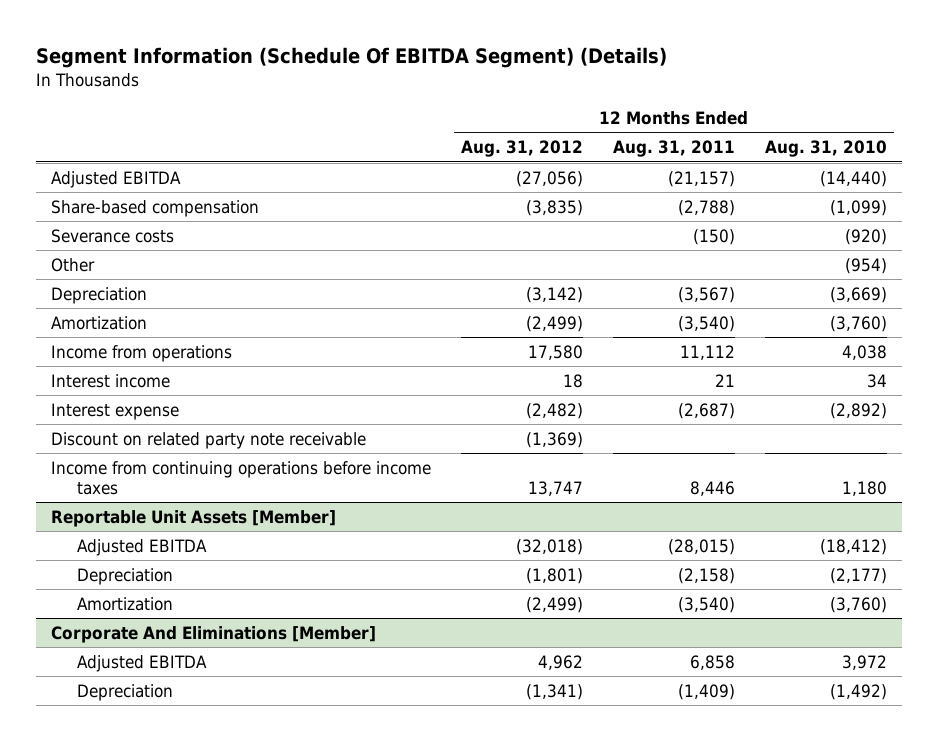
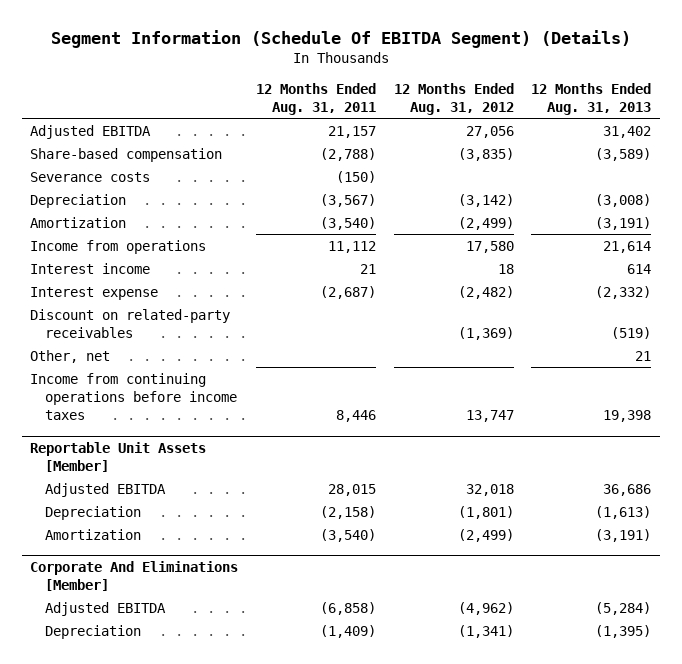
[764,140,887,158] Aug. 31, 2010 -> none
none -> [531,82,652,115] 12 Months Ended Aug. 31, 2013
[516,170,584,187] (27,056) -> [465,125,514,138] 27,056
[668,170,736,187] (21,157) -> [328,125,377,138] 21,157
[51,257,96,272] Other -> none
[51,431,367,449] Discount on related party note receivable -> [30,308,231,339] Discount on related-party receivables
none -> [30,349,111,363] Other, net
[516,538,584,555] (32,018) -> [465,483,514,496] 32,018
[668,538,736,555] (28,015) -> [328,483,377,496] 28,015
[538,654,584,670] 4,962 -> [457,601,514,615] (4,962)
[690,654,736,670] 6,858 -> [320,601,377,615] (6,858)

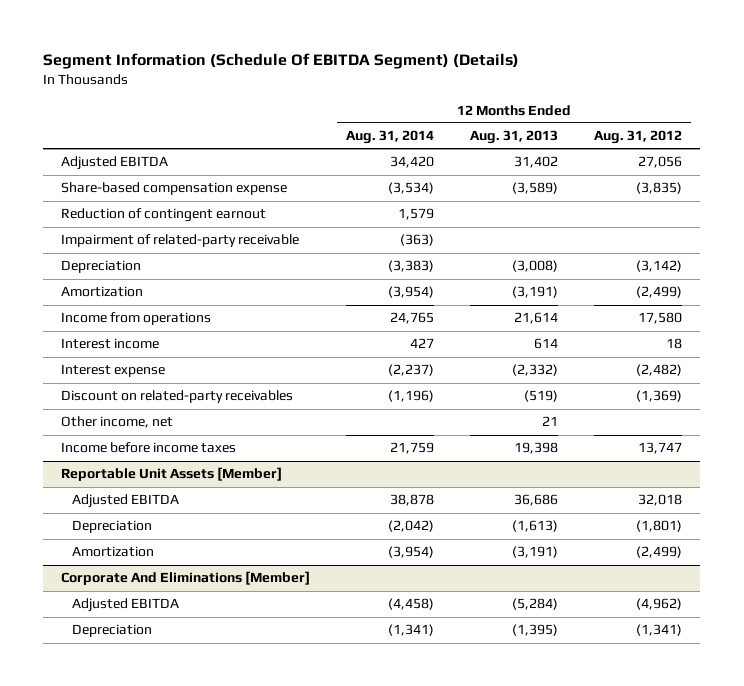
[256,82,377,115] 12 Months Ended Aug. 31, 2011 -> none
none -> [346,130,435,145] Aug. 31, 2014
[30,171,151,182] Severance costs -> none
[30,147,223,162] Share-based compensation -> [61,182,288,196] Share-based compensation expense
none -> [61,208,267,223] Reduction of contingent earnout
none -> [61,234,300,248] Impairment of related-party receivable
[30,349,111,363] Other, net -> [61,416,174,429] Other income, net
[30,372,238,421] Income from continuing operations before income taxes -> [61,442,237,454] Income before income taxes

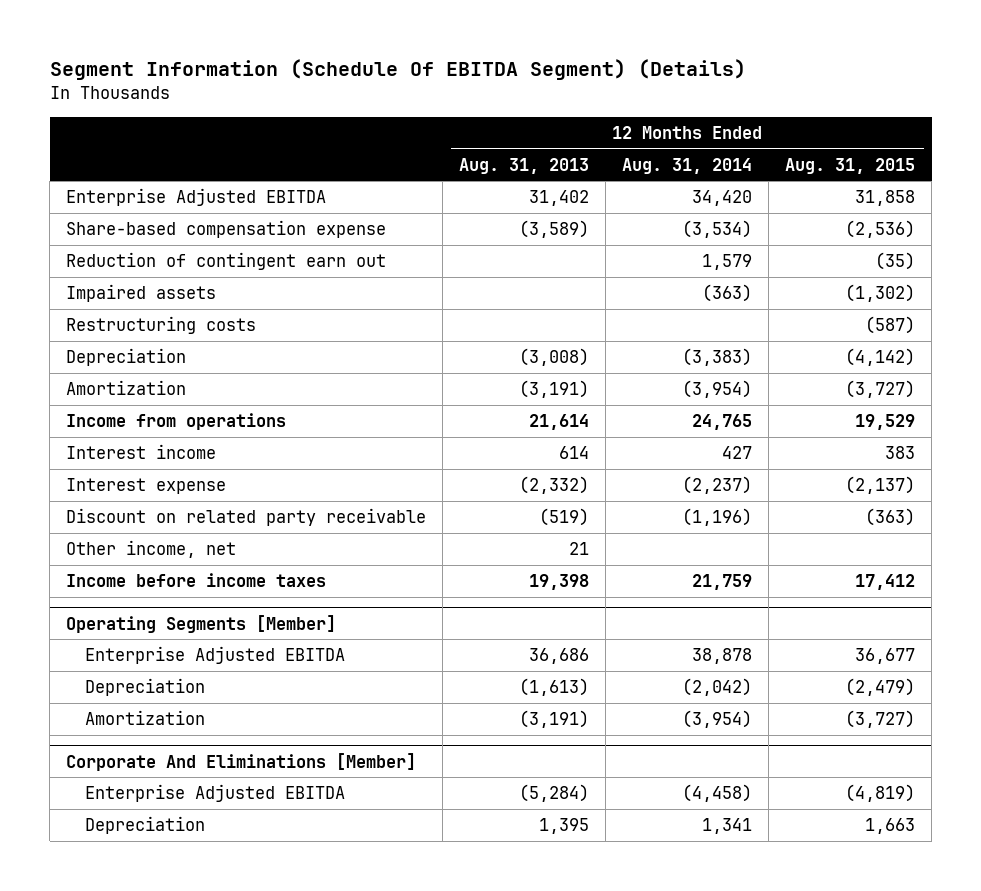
[594,130,683,145] Aug. 31, 2012 -> none
none -> [785,157,916,174] Aug. 31, 2015
[61,156,169,171] Adjusted EBITDA -> [66,188,327,207] Enterprise Adjusted EBITDA
[61,208,267,223] Reduction of contingent earnout -> [66,252,387,271] Reduction of contingent earn out
[61,234,300,248] Impairment of related-party receivable -> [66,284,217,303] Impaired assets
none -> [66,316,257,335] Restructuring costs
[61,390,294,404] Discount on related-party receivables -> [66,508,427,527] Discount on related party receivable
[61,467,283,482] Reportable Unit Assets [Member] -> none
none -> [66,614,337,633] Operating Segments [Member]
[71,494,179,509] Adjusted EBITDA -> [85,646,346,665] Enterprise Adjusted EBITDA
[71,598,179,613] Adjusted EBITDA -> [85,784,346,803] Enterprise Adjusted EBITDA
[388,624,435,637] (1,341) -> [702,818,753,835] 1,341
[512,624,559,637] (1,395) -> [539,818,590,835] 1,395

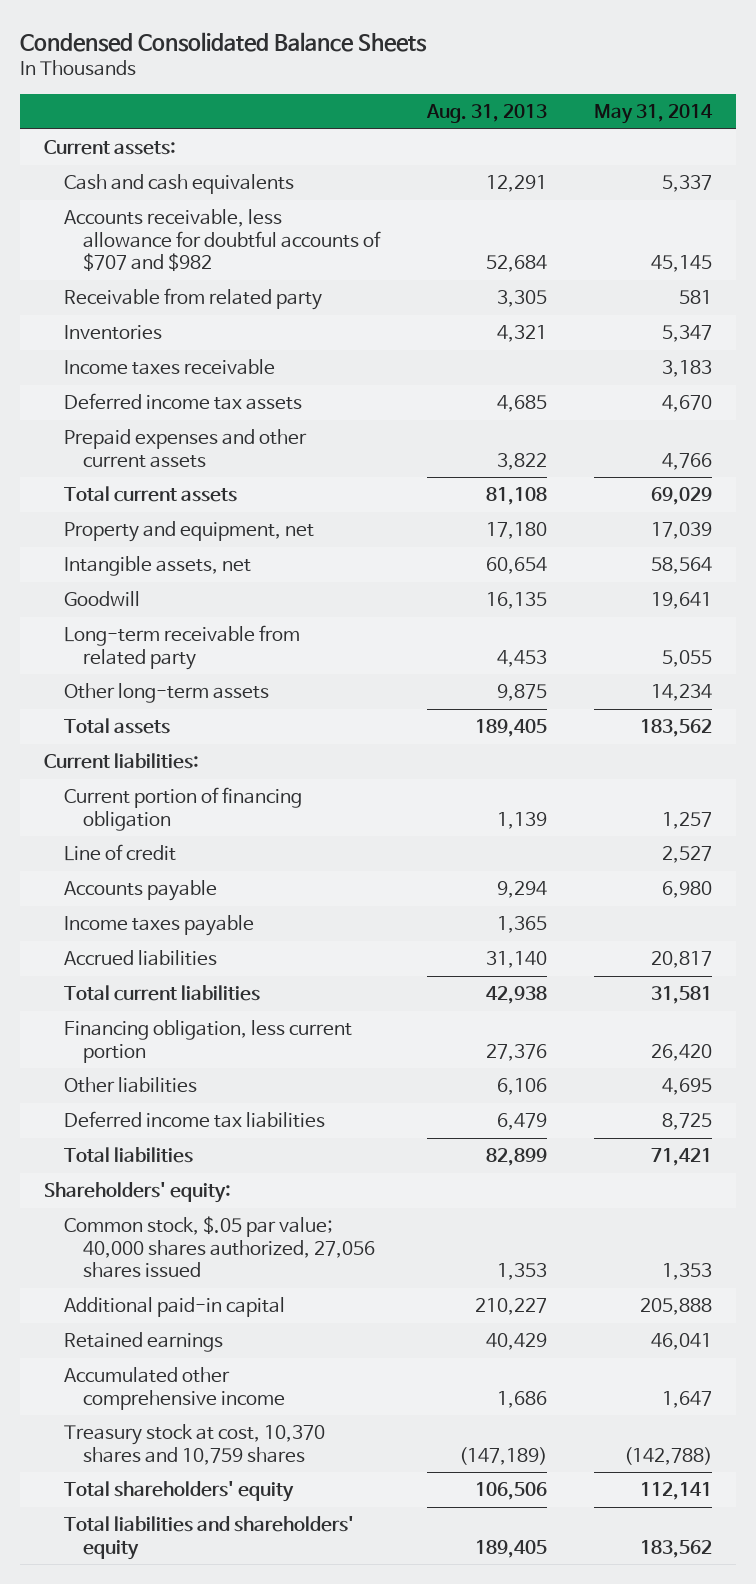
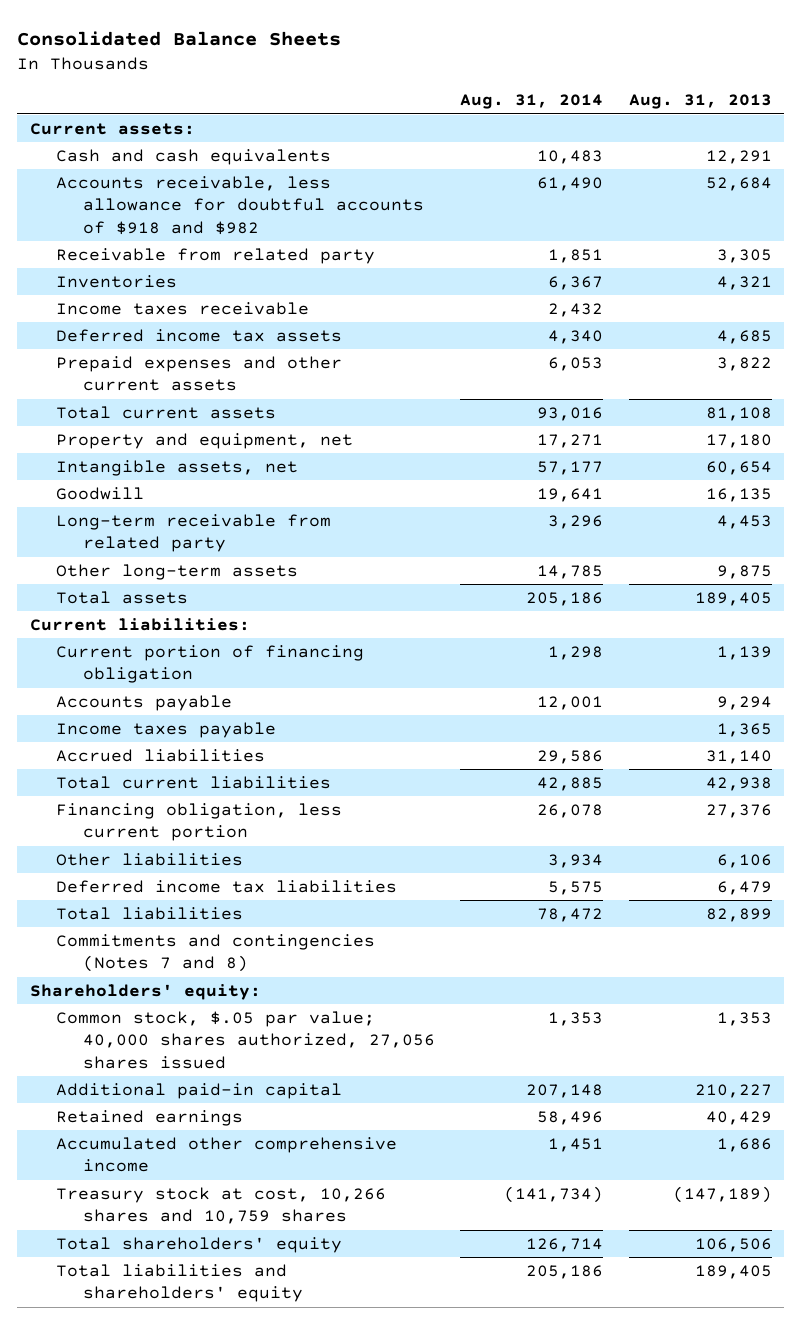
[20,31,428,52] Condensed Consolidated Balance Sheets -> [17,30,342,46] Consolidated Balance Sheets
[594,103,714,124] May 31, 2014 -> none
none -> [460,94,604,110] Aug. 31, 2014
[63,209,382,273] Accounts receivable, less allowance for doubtful accounts of $707 and $982 -> [56,175,425,236] Accounts receivable, less allowance for doubtful accounts of $918 and $982
[63,844,176,862] Line of credit -> none
none -> [56,933,376,973] Commitments and contingencies (Notes 7 and 8)
[63,1424,325,1465] Treasury stock at cost, 10,370 shares and 10,759 shares -> [56,1186,387,1225] Treasury stock at cost, 10,266 shares and 10,759 shares

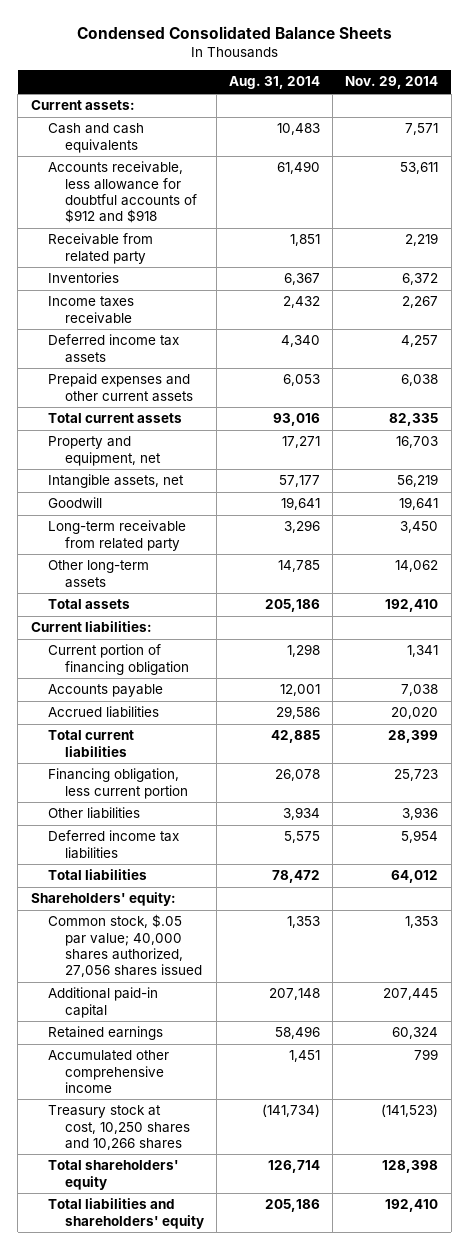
[17,30,342,46] Consolidated Balance Sheets -> [76,25,392,39] Condensed Consolidated Balance Sheets
[628,94,772,110] Aug. 31, 2013 -> none
none -> [345,76,439,90] Nov. 29, 2014
[56,175,425,236] Accounts receivable, less allowance for doubtful accounts of $918 and $982 -> [47,161,197,223] Accounts receivable, less allowance for doubtful accounts of $912 and $918
[56,721,277,738] Income taxes payable -> none
[56,933,376,973] Commitments and contingencies (Notes 7 and 8) -> none
[56,1186,387,1225] Treasury stock at cost, 10,266 shares and 10,759 shares -> [47,1105,190,1150] Treasury stock at cost, 10,250 shares and 10,266 shares

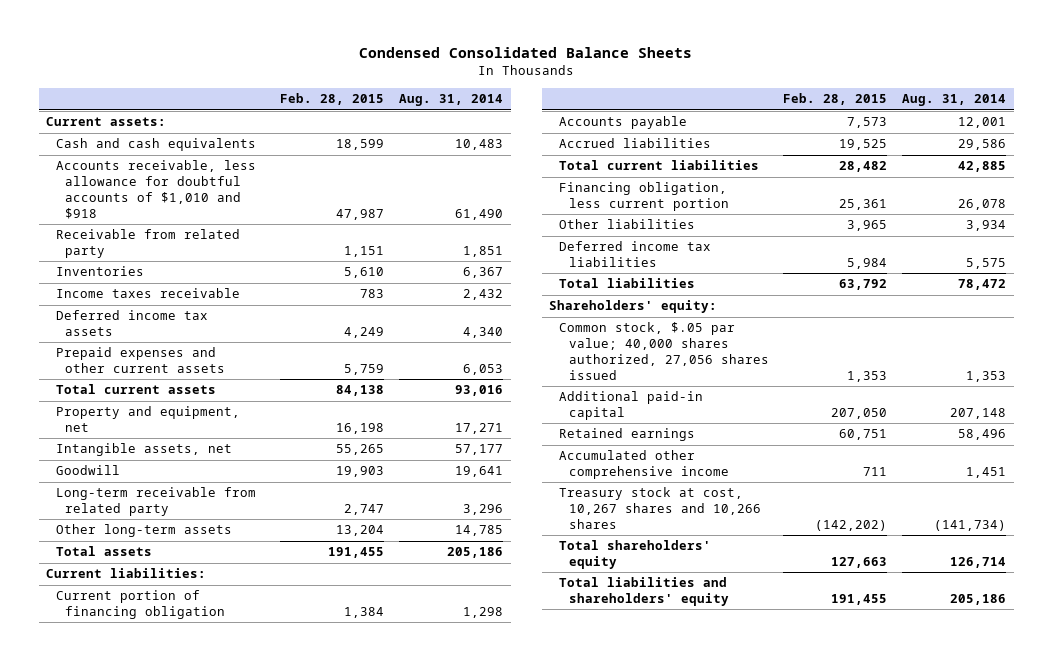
[345,76,439,90] Nov. 29, 2014 -> none
none -> [280,93,385,106] Feb. 28, 2015
[47,161,197,223] Accounts receivable, less allowance for doubtful accounts of $912 and $918 -> [55,160,256,219] Accounts receivable, less allowance for doubtful accounts of $1,010 and $918
[47,1105,190,1150] Treasury stock at cost, 10,250 shares and 10,266 shares -> [558,487,761,529] Treasury stock at cost, 10,267 shares and 10,266 shares

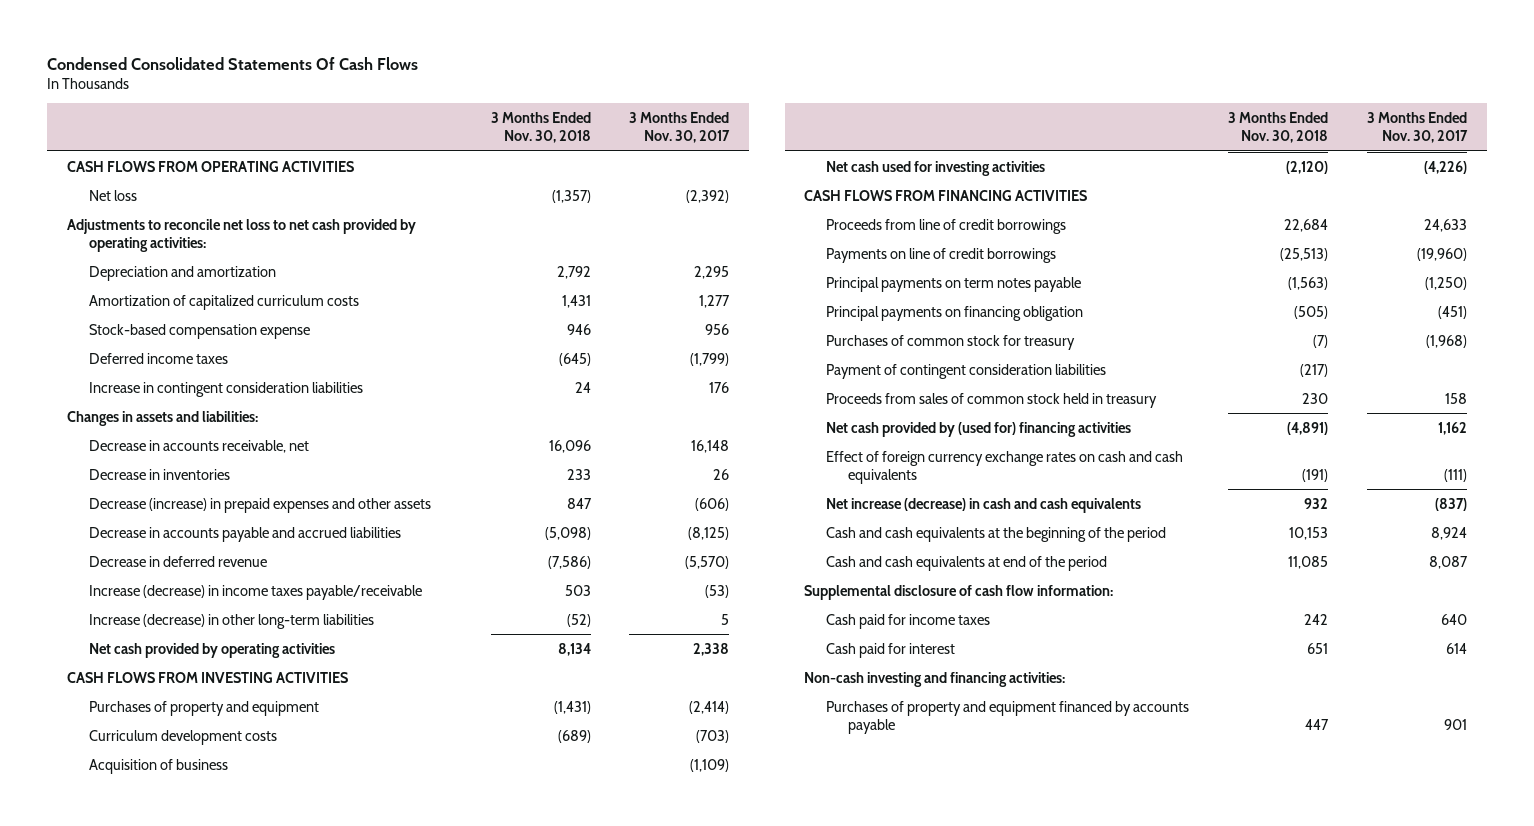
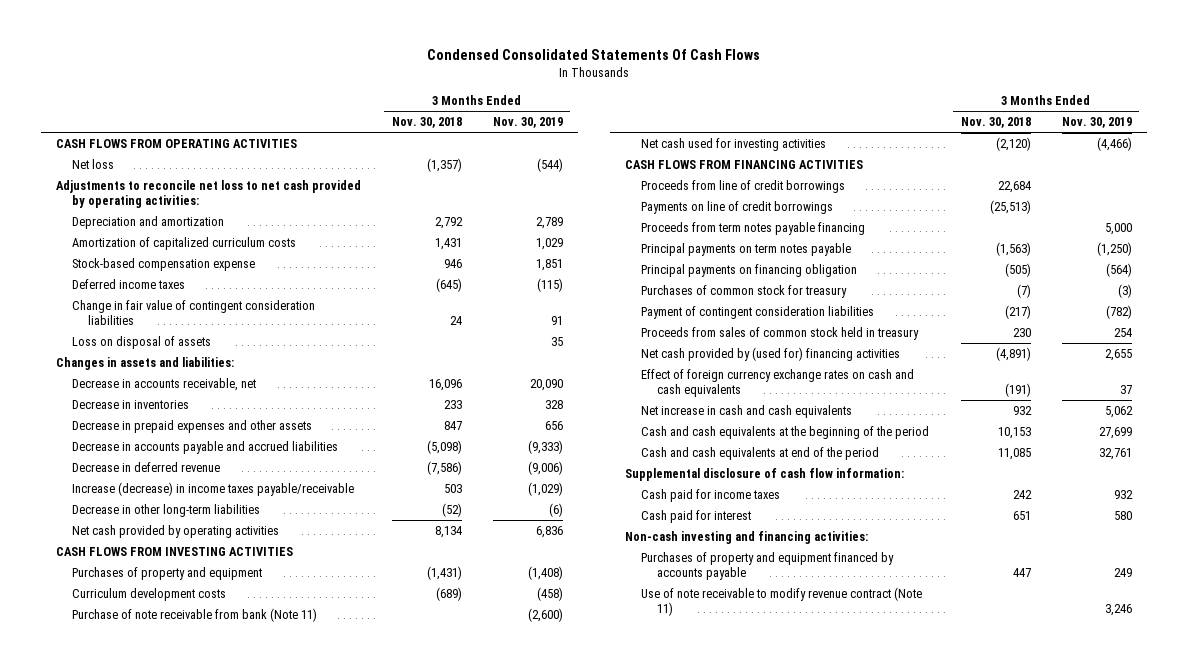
[629,111,731,144] 3 Months Ended Nov. 30, 2017 -> none
none -> [492,117,563,129] Nov. 30, 2019
[88,381,363,397] Increase in contingent consideration liabilities -> [72,300,316,326] Change in fair value of contingent consideration liabilities
none -> [72,336,212,350] Loss on disposal of assets
[88,497,431,513] Decrease (increase) in prepaid expenses and other assets -> [72,420,313,434] Decrease in prepaid expenses and other assets
[88,613,374,629] Increase (decrease) in other long-term liabilities -> [72,504,261,518] Decrease in other long-term liabilities
[88,758,228,774] Acquisition of business -> none
none -> [72,608,318,623] Purchase of note receivable from bank (Note 11)
none -> [641,222,866,236] Proceeds from term notes payable financing
[826,497,1142,513] Net increase (decrease) in cash and cash equivalents -> [641,405,853,419] Net increase in cash and cash equivalents
none -> [641,587,923,617] Use of note receivable to modify revenue contract (Note 11)

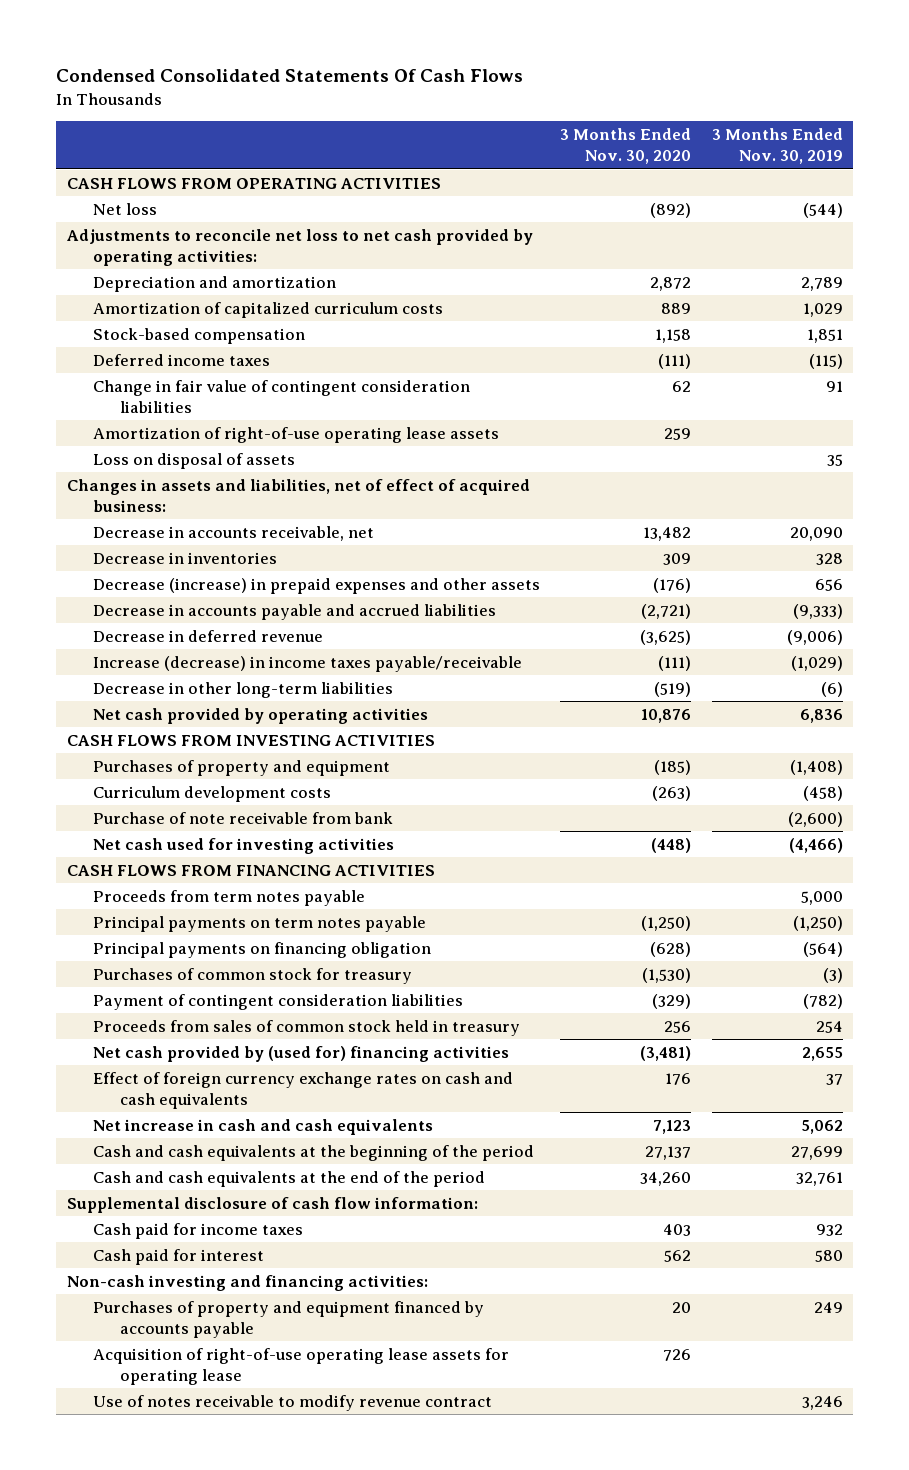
[391,117,462,129] Nov. 30, 2018 -> none
none -> [560,127,692,165] 3 Months Ended Nov. 30, 2020
[72,258,256,272] Stock-based compensation expense -> [93,327,306,344] Stock-based compensation
none -> [93,426,500,443] Amortization of right-of-use operating lease assets
[56,357,235,371] Changes in assets and liabilities: -> [66,478,530,513] Changes in assets and liabilities, net of effect of acquired business:
[72,420,313,434] Decrease in prepaid expenses and other assets -> [93,577,541,594] Decrease (increase) in prepaid expenses and other assets
[72,608,318,623] Purchase of note receivable from bank (Note 11) -> [93,811,394,824] Purchase of note receivable from bank
[641,180,846,194] Proceeds from line of credit borrowings -> none
[641,201,834,215] Payments on line of credit borrowings -> none
[641,222,866,236] Proceeds from term notes payable financing -> [93,889,366,906] Proceeds from term notes payable
[641,447,880,461] Cash and cash equivalents at end of the period -> [93,1170,486,1187] Cash and cash equivalents at the end of the period
none -> [93,1347,510,1386] Acquisition of right-of-use operating lease assets for operating lease
[641,587,923,617] Use of note receivable to modify revenue contract (Note 11) -> [93,1394,493,1411] Use of notes receivable to modify revenue contract

